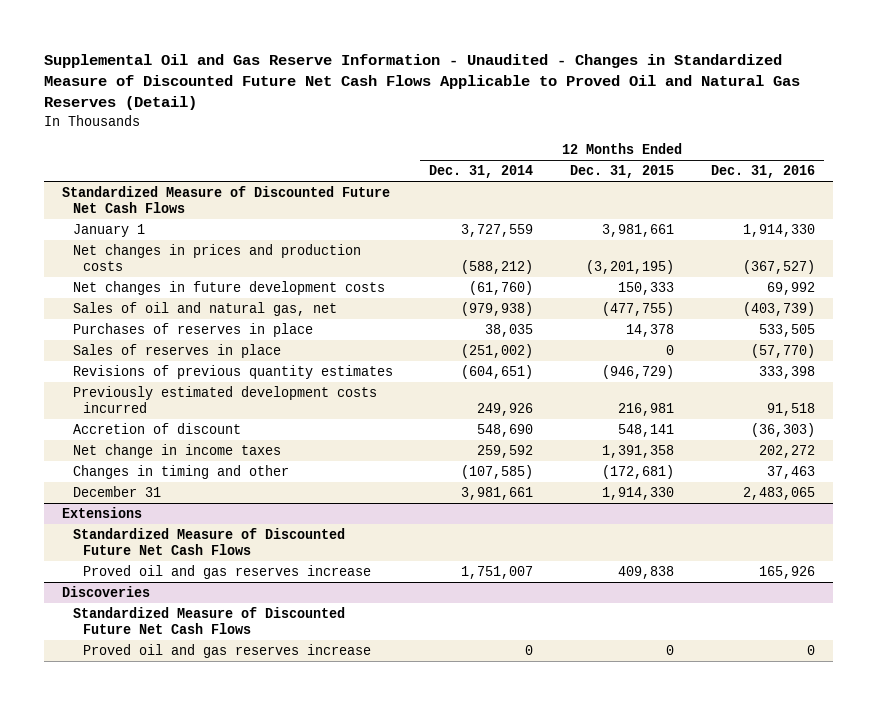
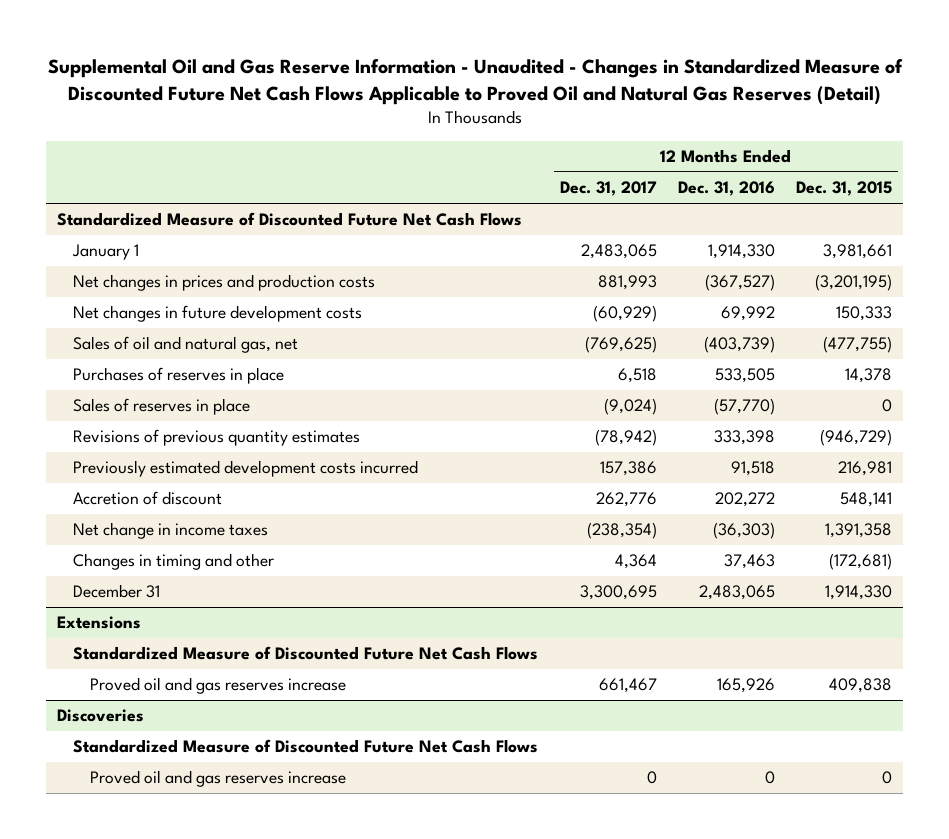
[429,165,534,179] Dec. 31, 2014 -> none
none -> [559,181,657,197] Dec. 31, 2017
[750,422,815,437] (36,303) -> [715,492,776,508] 202,272
[758,444,815,458] 202,272 -> [713,522,776,540] (36,303)

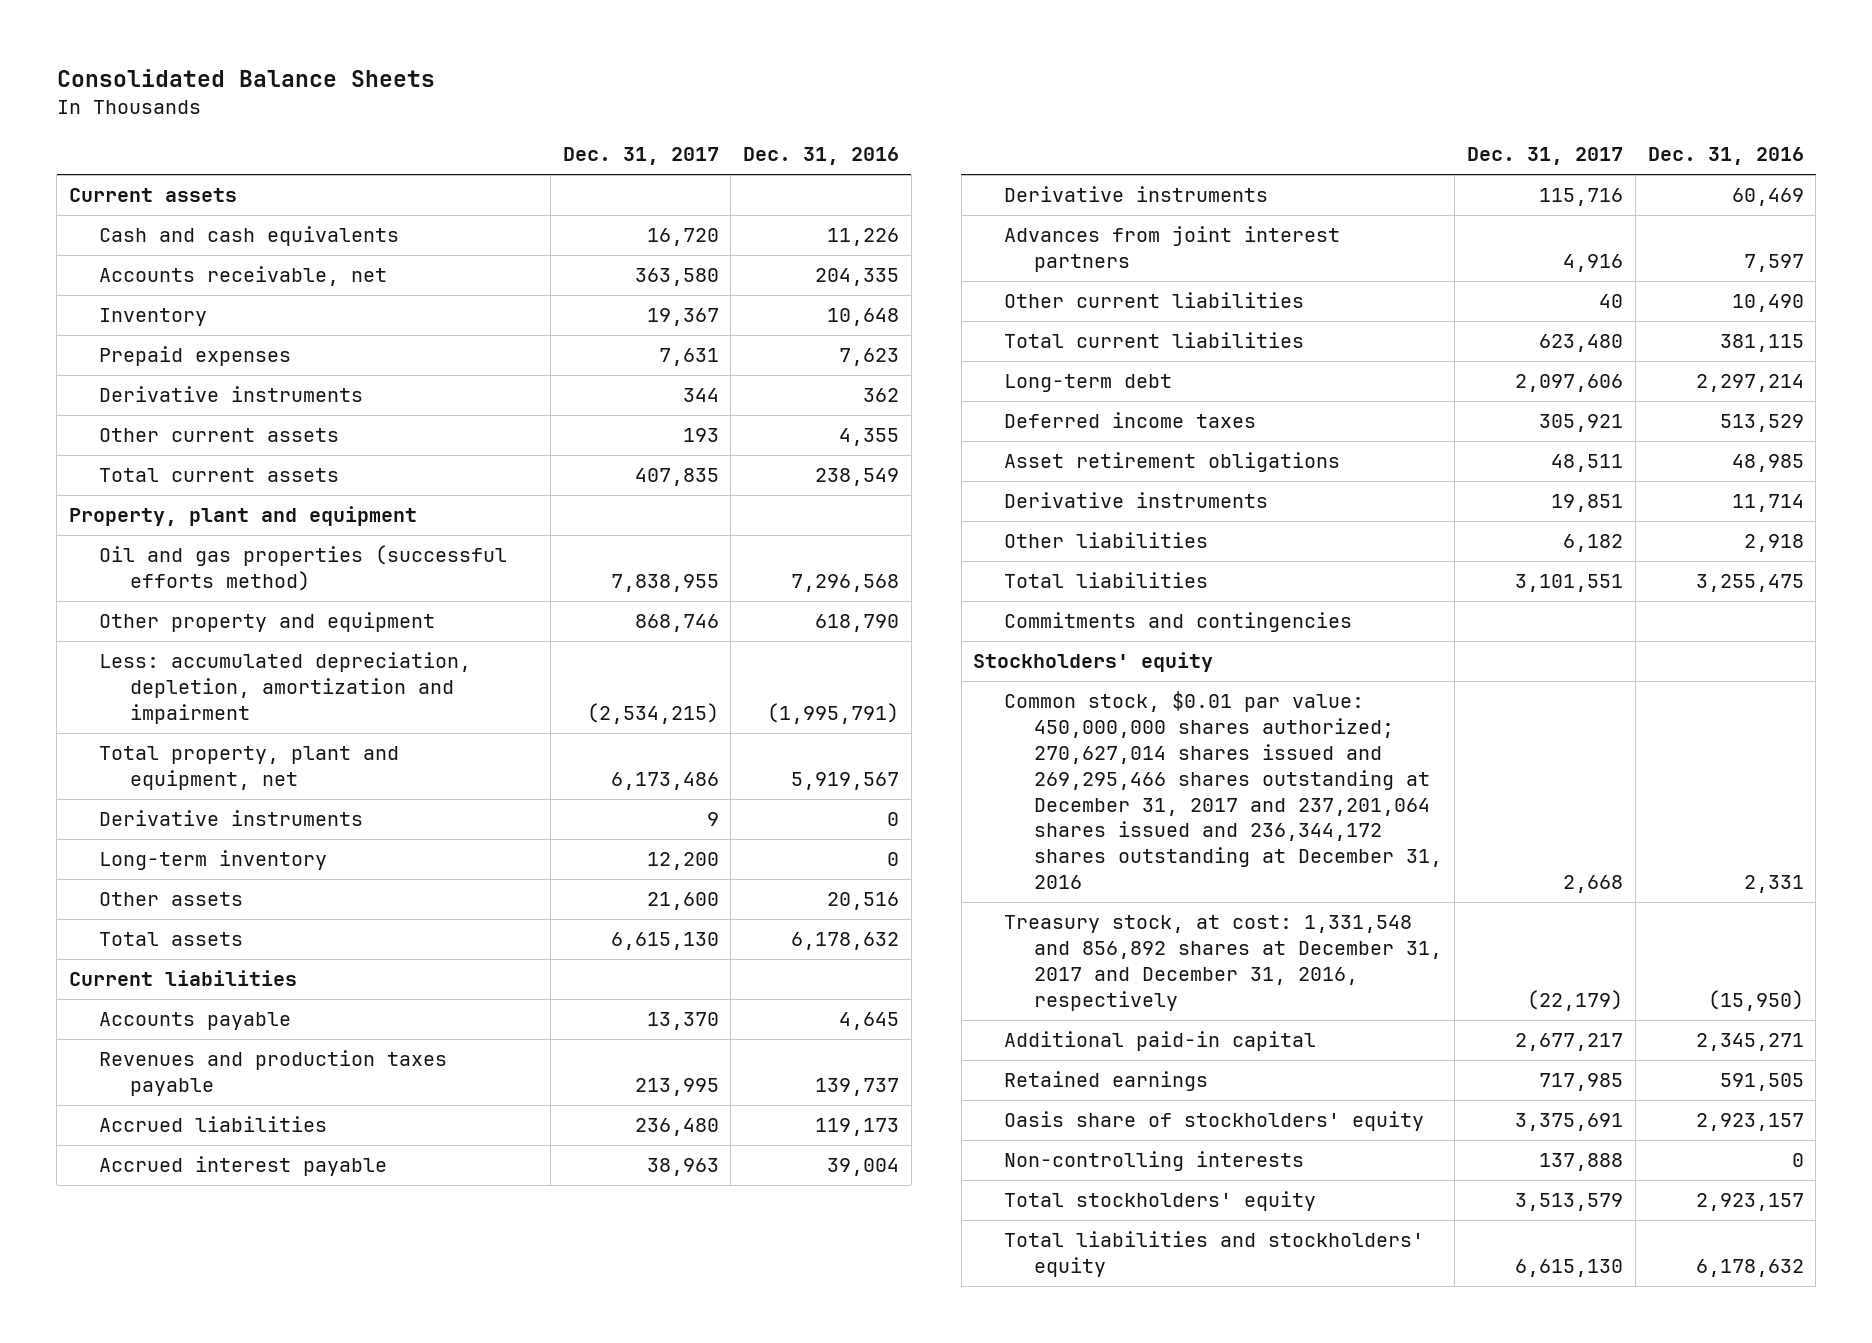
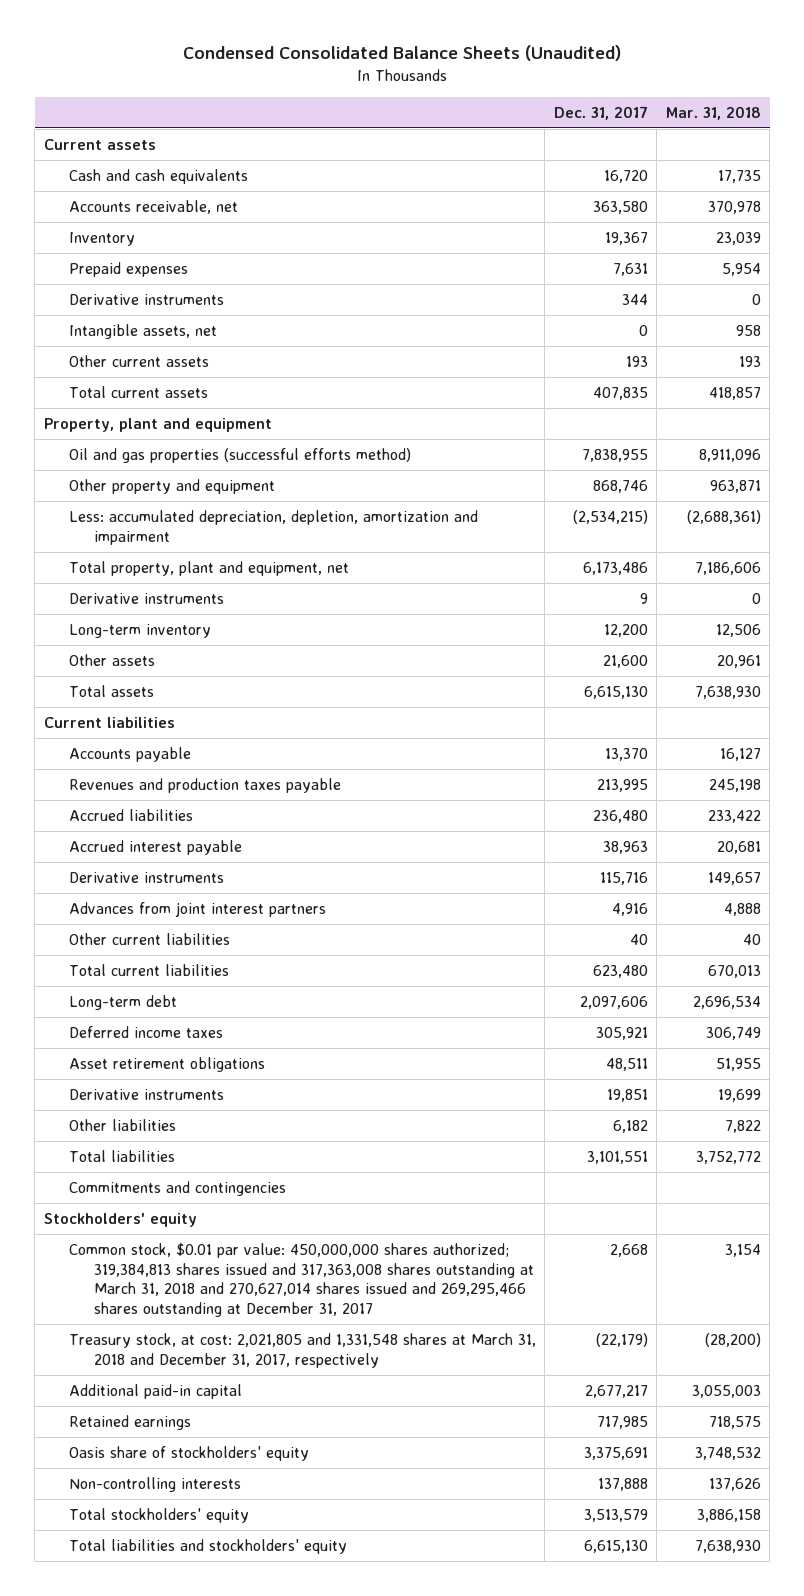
[56,69,435,88] Consolidated Balance Sheets -> [183,45,622,62] Condensed Consolidated Balance Sheets (Unaudited)
[743,147,900,166] Dec. 31, 2016 -> none
none -> [665,105,761,120] Mar. 31, 2018
none -> [68,323,217,339] Intangible assets, net
[1003,691,1443,889] Common stock, $0.01 par value: 450,000,000 shares authorized; 270,627,014 shares issued and 269,295,466 shares outstanding at December 31, 2017 and 237,201,064 shares issued and 236,344,172 shares outstanding at December 31, 2016 -> [68,1242,534,1317] Common stock, $0.01 par value: 450,000,000 shares authorized; 319,384,813 shares issued and 317,363,008 shares outstanding at March 31, 2018 and 270,627,014 shares issued and 269,295,466 shares outstanding at December 31, 2017
[1003,915,1443,1011] Treasury stock, at cost: 1,331,548 and 856,892 shares at December 31, 2017 and December 31, 2016, respectively -> [68,1332,536,1368] Treasury stock, at cost: 2,021,805 and 1,331,548 shares at March 31, 2018 and December 31, 2017, respectively

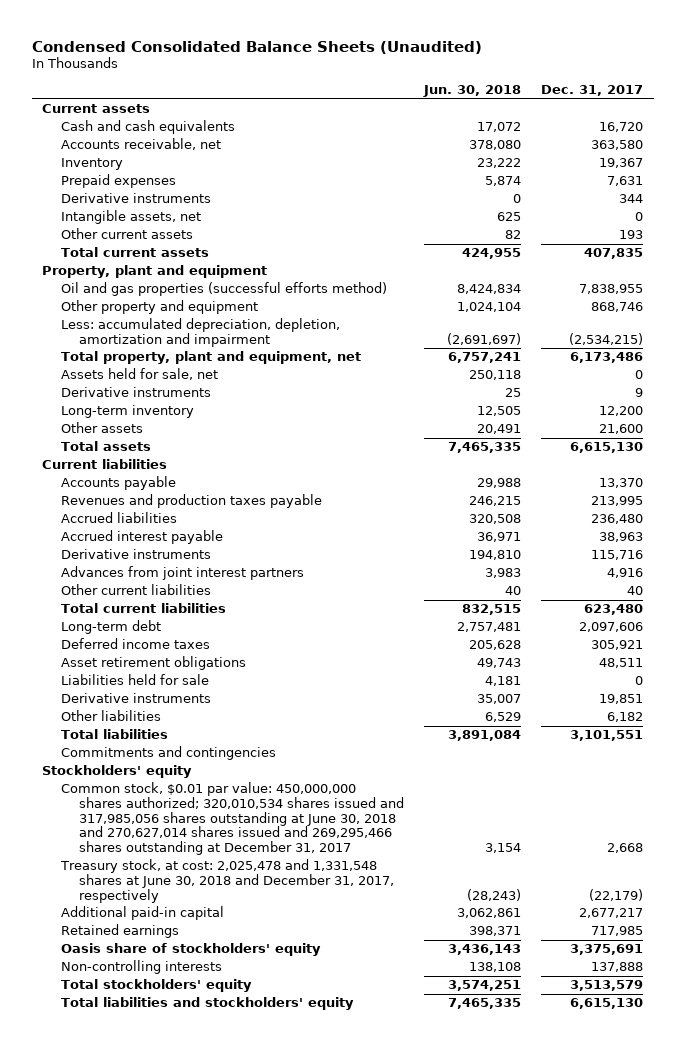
[665,105,761,120] Mar. 31, 2018 -> none
none -> [423,85,522,98] Jun. 30, 2018
none -> [60,368,218,381] Assets held for sale, net
none -> [60,674,209,686] Liabilities held for sale
[68,1242,534,1317] Common stock, $0.01 par value: 450,000,000 shares authorized; 319,384,813 shares issued and 317,363,008 shares outstanding at March 31, 2018 and 270,627,014 shares issued and 269,295,466 shares outstanding at December 31, 2017 -> [60,782,404,856] Common stock, $0.01 par value: 450,000,000 shares authorized; 320,010,534 shares issued and 317,985,056 shares outstanding at June 30, 2018 and 270,627,014 shares issued and 269,295,466 shares outstanding at December 31, 2017
[68,1332,536,1368] Treasury stock, at cost: 2,021,805 and 1,331,548 shares at March 31, 2018 and December 31, 2017, respectively -> [59,859,394,903] Treasury stock, at cost: 2,025,478 and 1,331,548 shares at June 30, 2018 and December 31, 2017, respectively

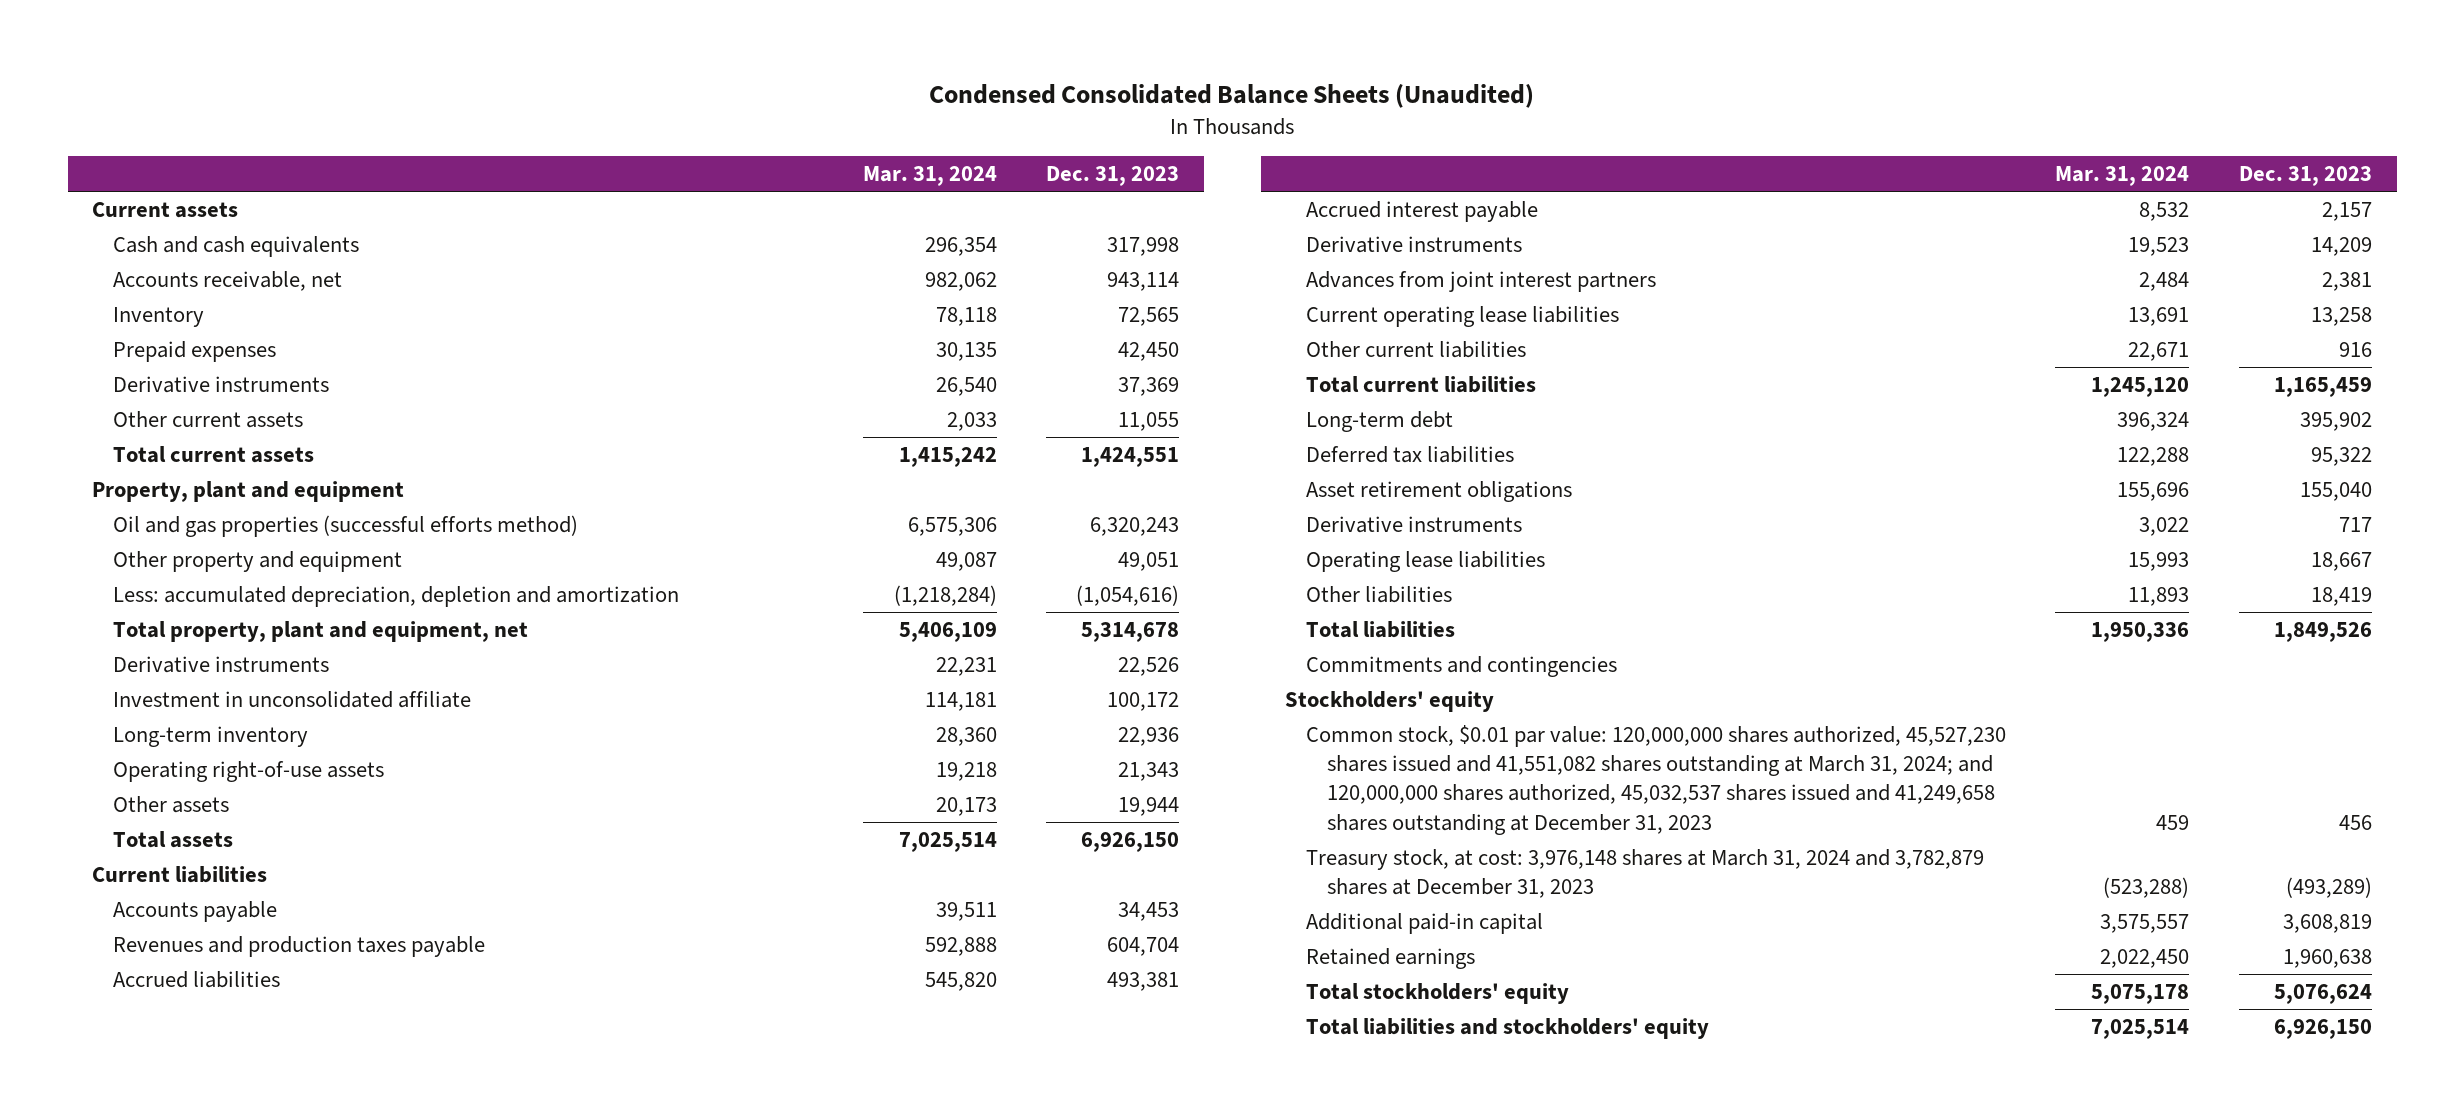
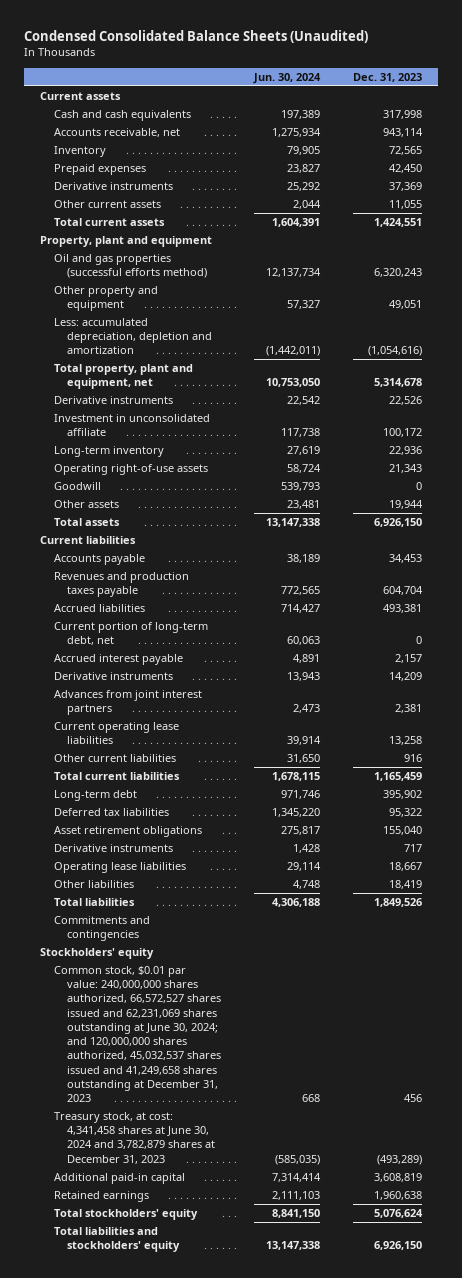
[862,166,997,187] Mar. 31, 2024 -> none
none -> [252,72,321,84] Jun. 30, 2024
none -> [53,482,101,491] Goodwill
none -> [53,622,208,646] Current portion of long-term debt, net
[1305,725,2006,835] Common stock, $0.01 par value: 120,000,000 shares authorized, 45,527,230 shares issued and 41,551,082 shares outstanding at March 31, 2024; and 120,000,000 shares authorized, 45,032,537 shares issued and 41,249,658 shares outstanding at December 31, 2023 -> [53,966,222,1102] Common stock, $0.01 par value: 240,000,000 shares authorized, 66,572,527 shares issued and 62,231,069 shares outstanding at June 30, 2024; and 120,000,000 shares authorized, 45,032,537 shares issued and 41,249,658 shares outstanding at December 31, 2023
[1305,849,1984,899] Treasury stock, at cost: 3,976,148 shares at March 31, 2024 and 3,782,879 shares at December 31, 2023 -> [53,1112,216,1164] Treasury stock, at cost: 4,341,458 shares at June 30, 2024 and 3,782,879 shares at December 31, 2023

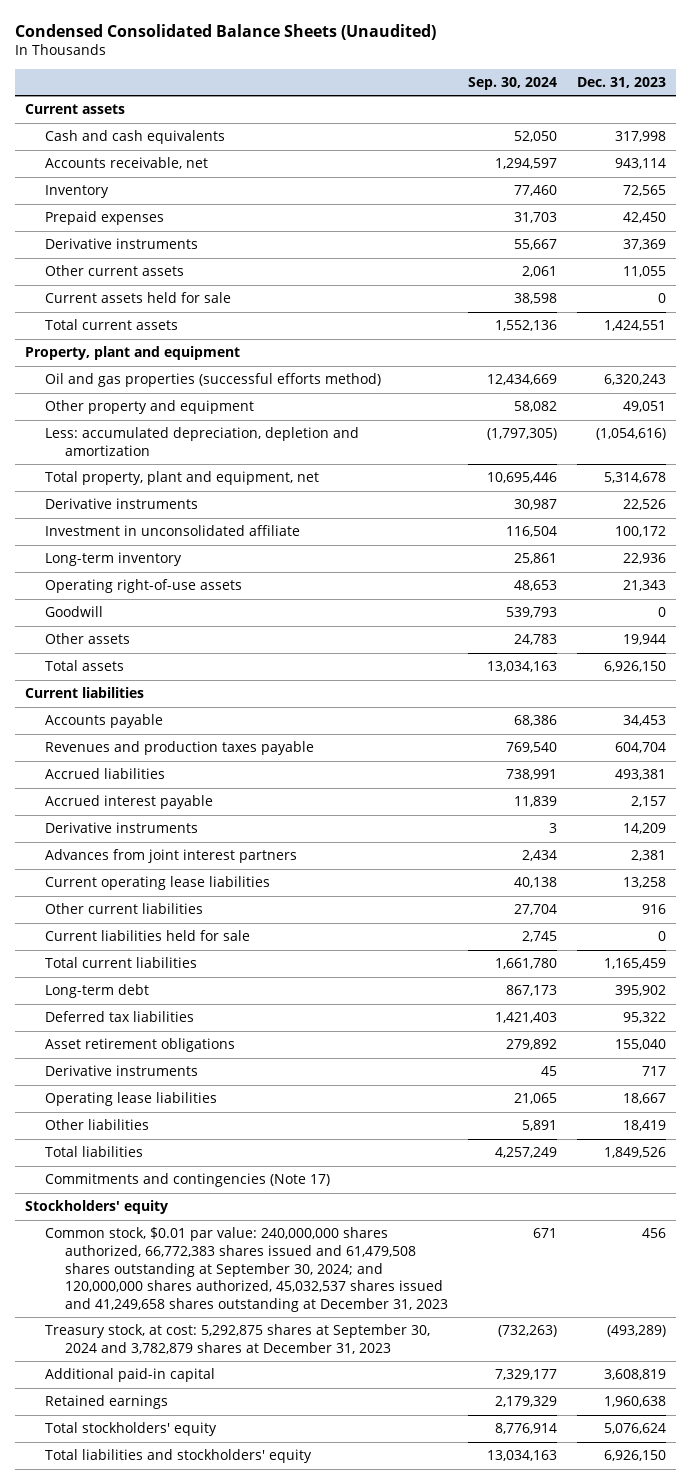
[252,72,321,84] Jun. 30, 2024 -> none
none -> [467,76,557,90] Sep. 30, 2024
none -> [45,292,232,304] Current assets held for sale
[53,622,208,646] Current portion of long-term debt, net -> none
none -> [45,930,251,942] Current liabilities held for sale
[53,916,150,942] Commitments and contingencies -> [45,1173,331,1188] Commitments and contingencies (Note 17)
[53,966,222,1102] Common stock, $0.01 par value: 240,000,000 shares authorized, 66,572,527 shares issued and 62,231,069 shares outstanding at June 30, 2024; and 120,000,000 shares authorized, 45,032,537 shares issued and 41,249,658 shares outstanding at December 31, 2023 -> [45,1227,448,1312] Common stock, $0.01 par value: 240,000,000 shares authorized, 66,772,383 shares issued and 61,479,508 shares outstanding at September 30, 2024; and 120,000,000 shares authorized, 45,032,537 shares issued and 41,249,658 shares outstanding at December 31, 2023
[53,1112,216,1164] Treasury stock, at cost: 4,341,458 shares at June 30, 2024 and 3,782,879 shares at December 31, 2023 -> [45,1324,431,1354] Treasury stock, at cost: 5,292,875 shares at September 30, 2024 and 3,782,879 shares at December 31, 2023

